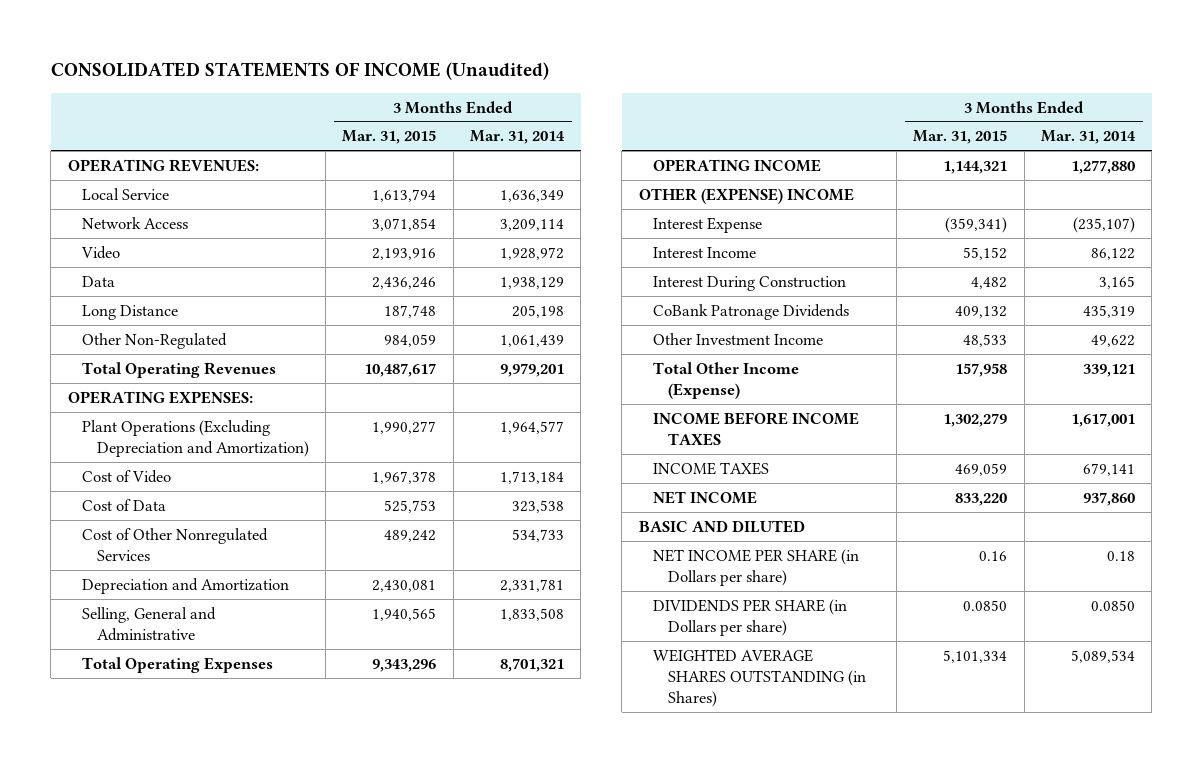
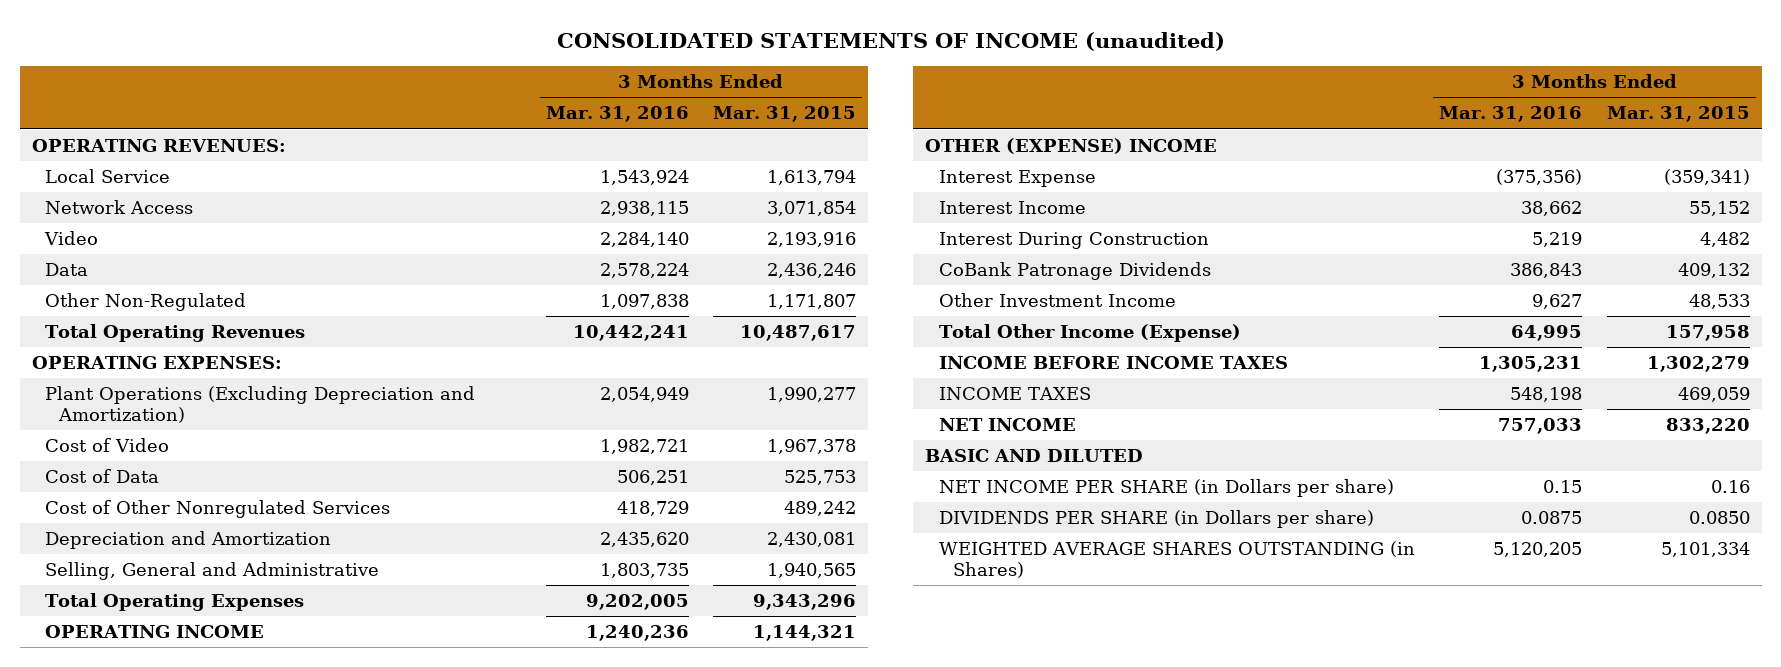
[50,62,549,81] CONSOLIDATED STATEMENTS OF INCOME (Unaudited) -> [556,31,1225,51] CONSOLIDATED STATEMENTS OF INCOME (unaudited)
[469,130,565,145] Mar. 31, 2014 -> none
none -> [545,106,689,123] Mar. 31, 2016
[82,304,179,320] Long Distance -> none
[384,333,437,347] 984,059 -> [766,294,856,310] 1,171,807

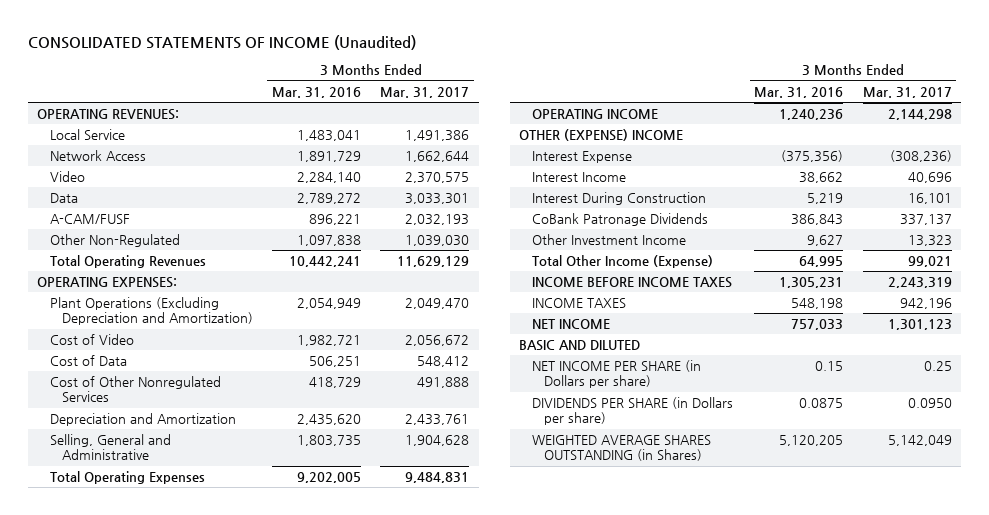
[556,31,1225,51] CONSOLIDATED STATEMENTS OF INCOME (unaudited) -> [27,34,416,50] CONSOLIDATED STATEMENTS OF INCOME (Unaudited)
[712,106,856,123] Mar. 31, 2015 -> none
none -> [380,86,470,98] Mar. 31, 2017
[599,170,689,186] 1,543,924 -> [297,130,362,142] 1,483,041
[599,201,689,217] 2,938,115 -> [297,151,362,163] 1,891,729
[599,263,689,279] 2,578,224 -> [297,193,362,205] 2,789,272
none -> [49,214,130,225] A-CAM/FUSF

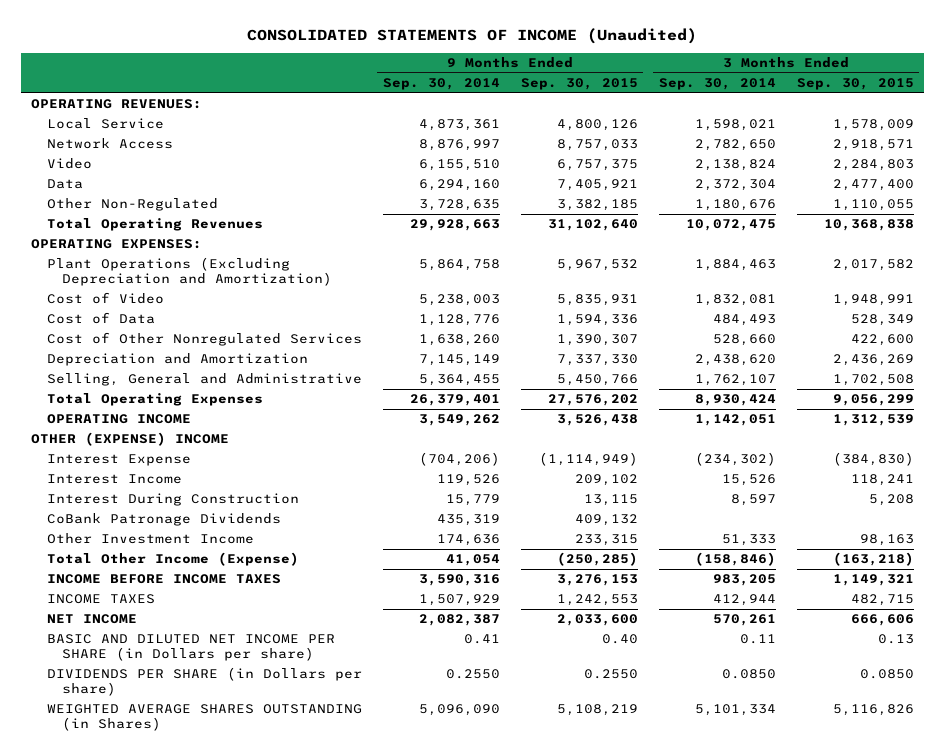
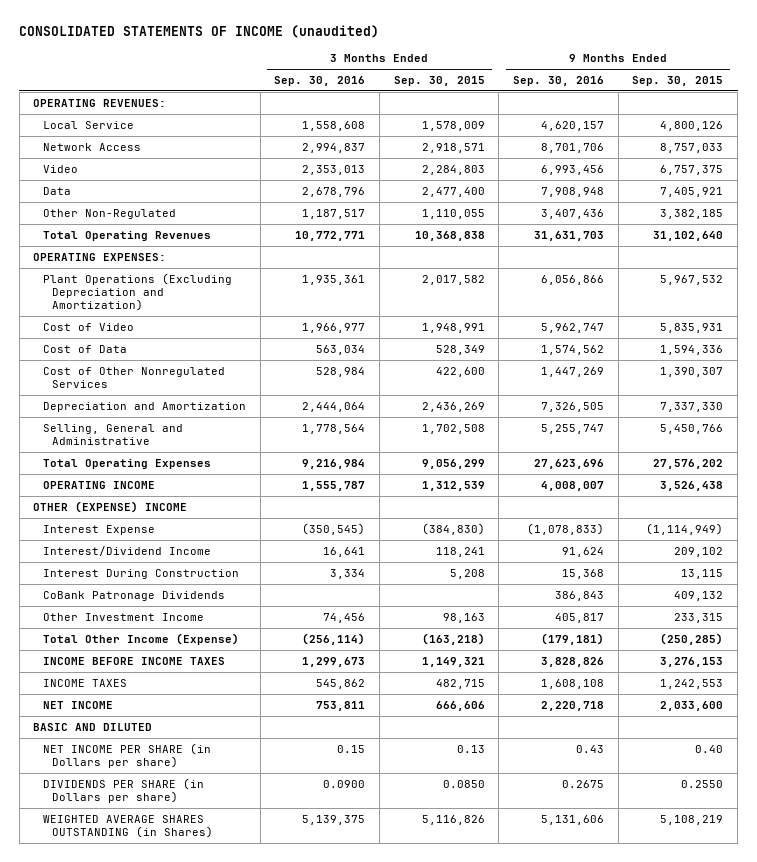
[247,28,698,45] CONSOLIDATED STATEMENTS OF INCOME (Unaudited) -> [19,25,380,39] CONSOLIDATED STATEMENTS OF INCOME (unaudited)
[382,78,500,91] Sep. 30, 2014 -> none
[658,78,776,91] Sep. 30, 2014 -> none
none -> [274,75,366,86] Sep. 30, 2016
none -> [513,75,605,86] Sep. 30, 2016
[46,474,182,485] Interest Income -> [42,545,211,556] Interest/Dividend Income
none -> [33,722,153,731] BASIC AND DILUTED
[46,634,335,662] BASIC AND DILUTED NET INCOME PER SHARE (in Dollars per share) -> [42,742,211,768] NET INCOME PER SHARE (in Dollars per share)

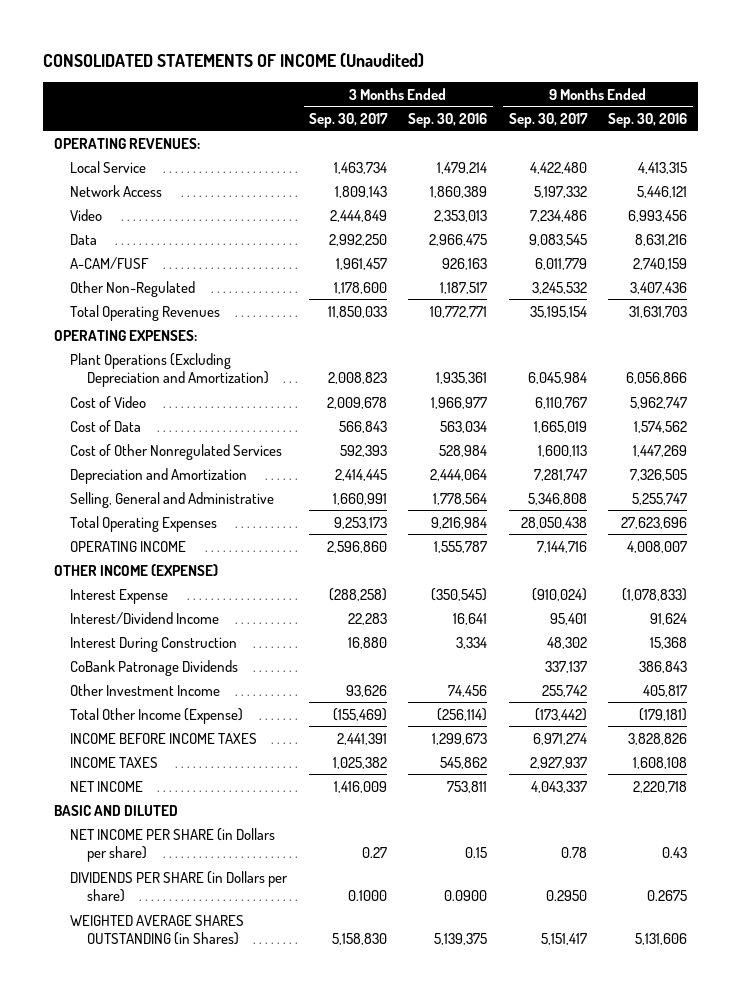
[19,25,380,39] CONSOLIDATED STATEMENTS OF INCOME (unaudited) -> [43,52,425,67] CONSOLIDATED STATEMENTS OF INCOME (Unaudited)
[393,75,485,86] Sep. 30, 2015 -> none
[632,75,724,86] Sep. 30, 2015 -> none
none -> [308,112,388,128] Sep. 30, 2017
none -> [508,112,588,128] Sep. 30, 2017
[302,120,366,131] 1,558,608 -> [437,161,488,174] 1,479,214
[541,120,605,131] 4,620,157 -> [638,161,688,174] 4,413,315
[302,142,366,153] 2,994,837 -> [430,185,488,198] 1,860,389
[541,142,605,153] 8,701,706 -> [637,185,688,198] 5,446,121
[302,186,366,197] 2,678,796 -> [429,233,488,246] 2,966,475
[541,186,605,197] 7,908,948 -> [635,233,688,246] 8,631,216
none -> [70,256,150,269] A-CAM/FUSF
[33,500,188,513] OTHER (EXPENSE) INCOME -> [53,563,218,576] OTHER INCOME (EXPENSE)

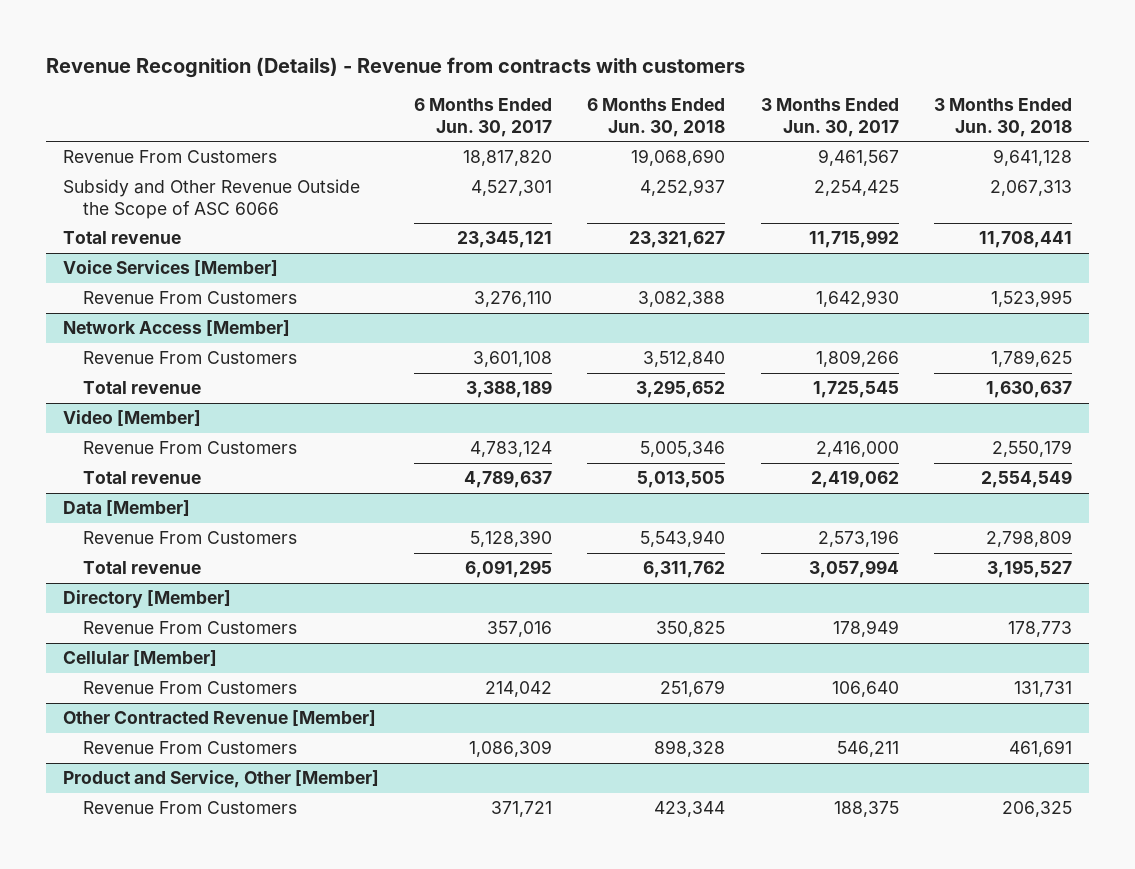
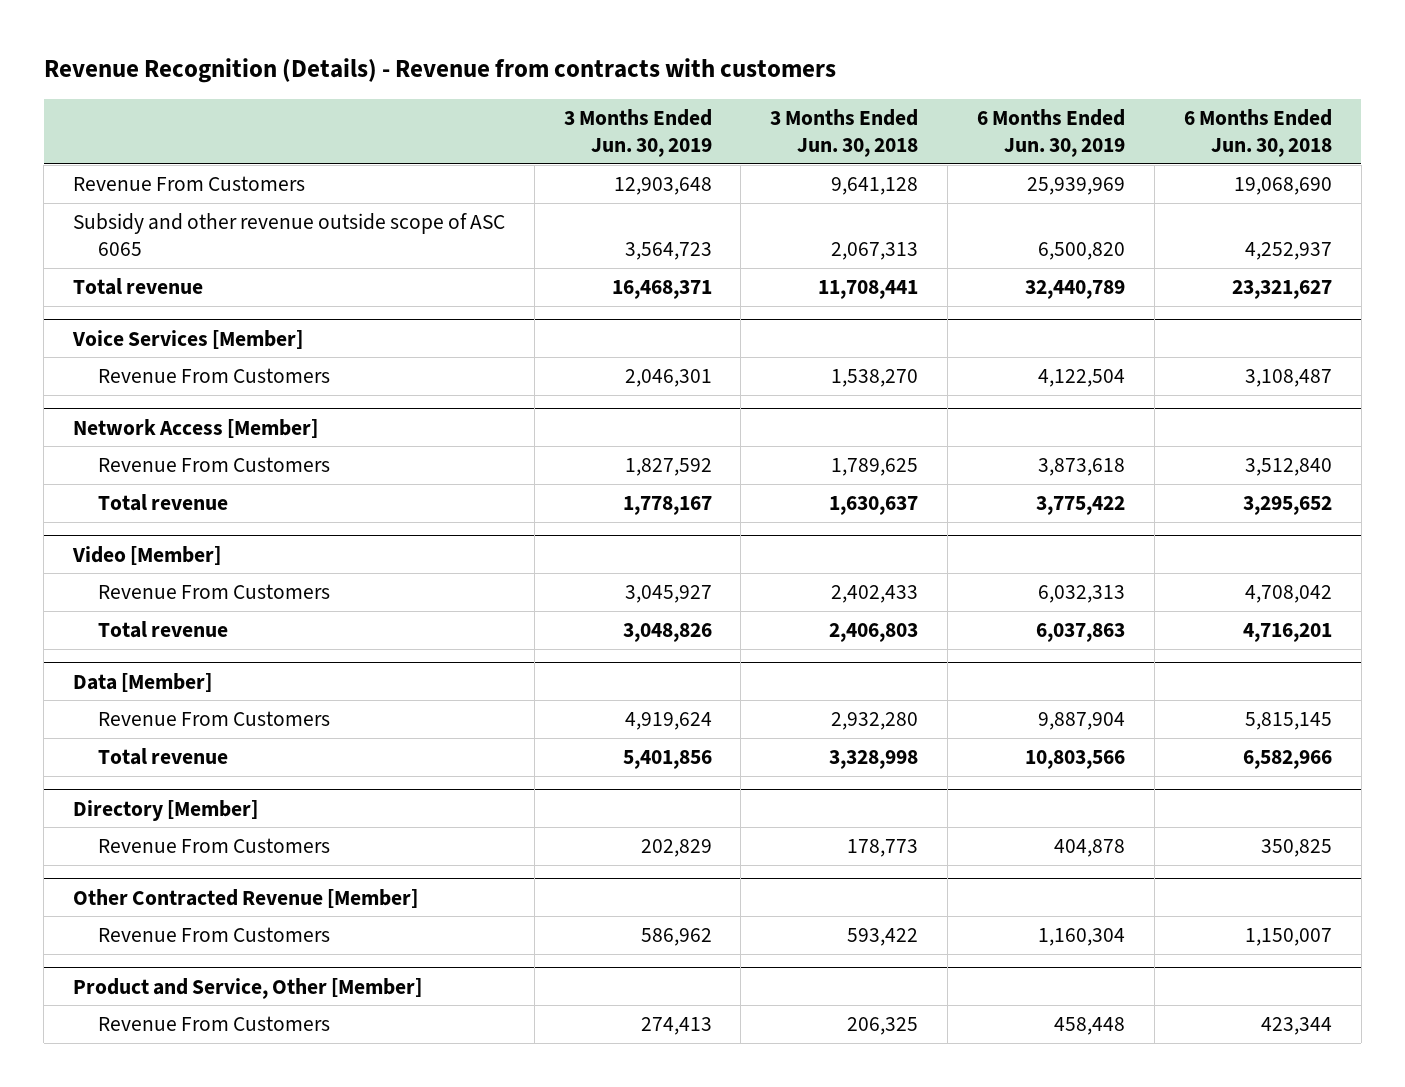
[414,98,553,137] 6 Months Ended Jun. 30, 2017 -> none
[760,98,899,137] 3 Months Ended Jun. 30, 2017 -> none
none -> [563,108,712,157] 3 Months Ended Jun. 30, 2019
none -> [977,108,1126,157] 6 Months Ended Jun. 30, 2019
[63,179,361,219] Subsidy and Other Revenue Outside the Scope of ASC 6066 -> [72,212,505,257] Subsidy and other revenue outside scope of ASC 6065
[638,291,726,308] 3,082,388 -> [1244,368,1332,387] 3,108,487
[990,290,1072,308] 1,523,995 -> [831,368,919,387] 1,538,270
[640,441,726,458] 5,005,346 -> [1244,584,1332,603] 4,708,042
[991,440,1072,458] 2,550,179 -> [831,584,919,603] 2,402,433
[637,471,726,489] 5,013,505 -> [1242,622,1332,642] 4,716,201
[980,470,1072,489] 2,554,549 -> [829,622,919,642] 2,406,803
[640,530,726,548] 5,543,940 -> [1244,711,1332,730] 5,815,145
[985,530,1072,548] 2,798,809 -> [831,711,919,730] 2,932,280
[643,561,726,579] 6,311,762 -> [1242,749,1332,769] 6,582,966
[986,560,1072,579] 3,195,527 -> [829,749,919,769] 3,328,998
[63,650,218,667] Cellular [Member] -> none
[82,681,297,695] Revenue From Customers -> none
[654,740,726,758] 898,328 -> [1244,927,1332,946] 1,150,007
[1008,740,1072,758] 461,691 -> [847,927,919,946] 593,422

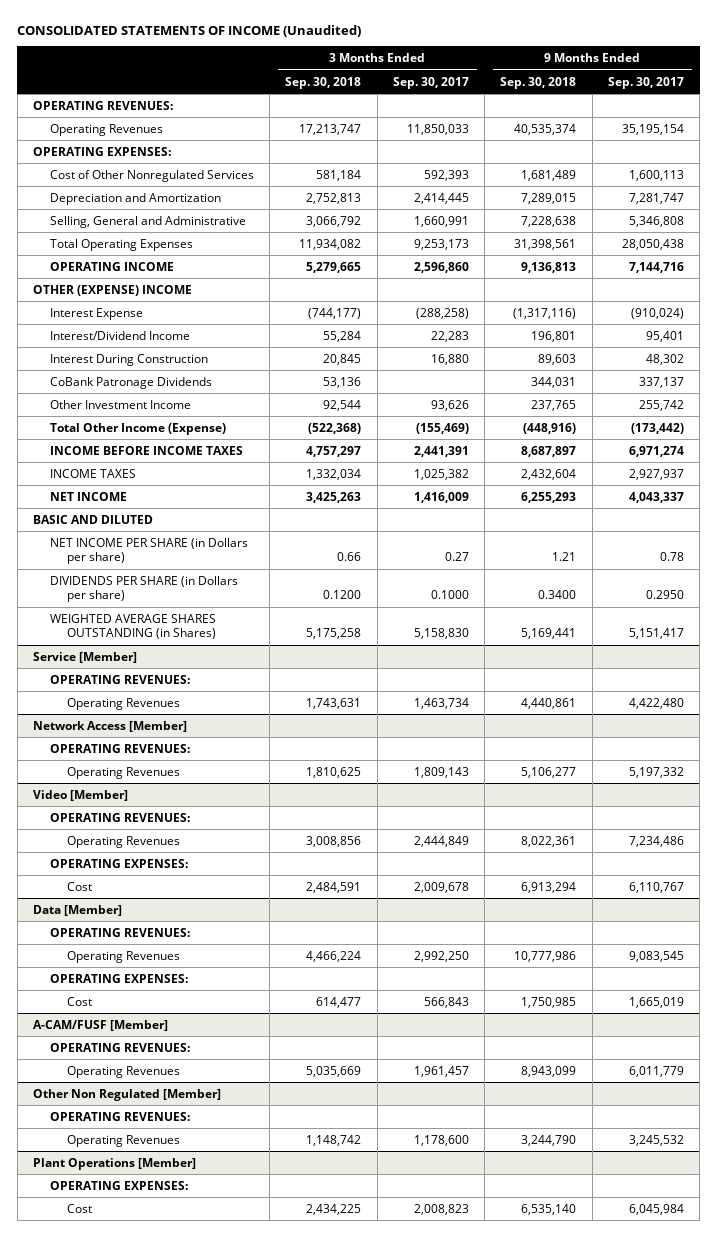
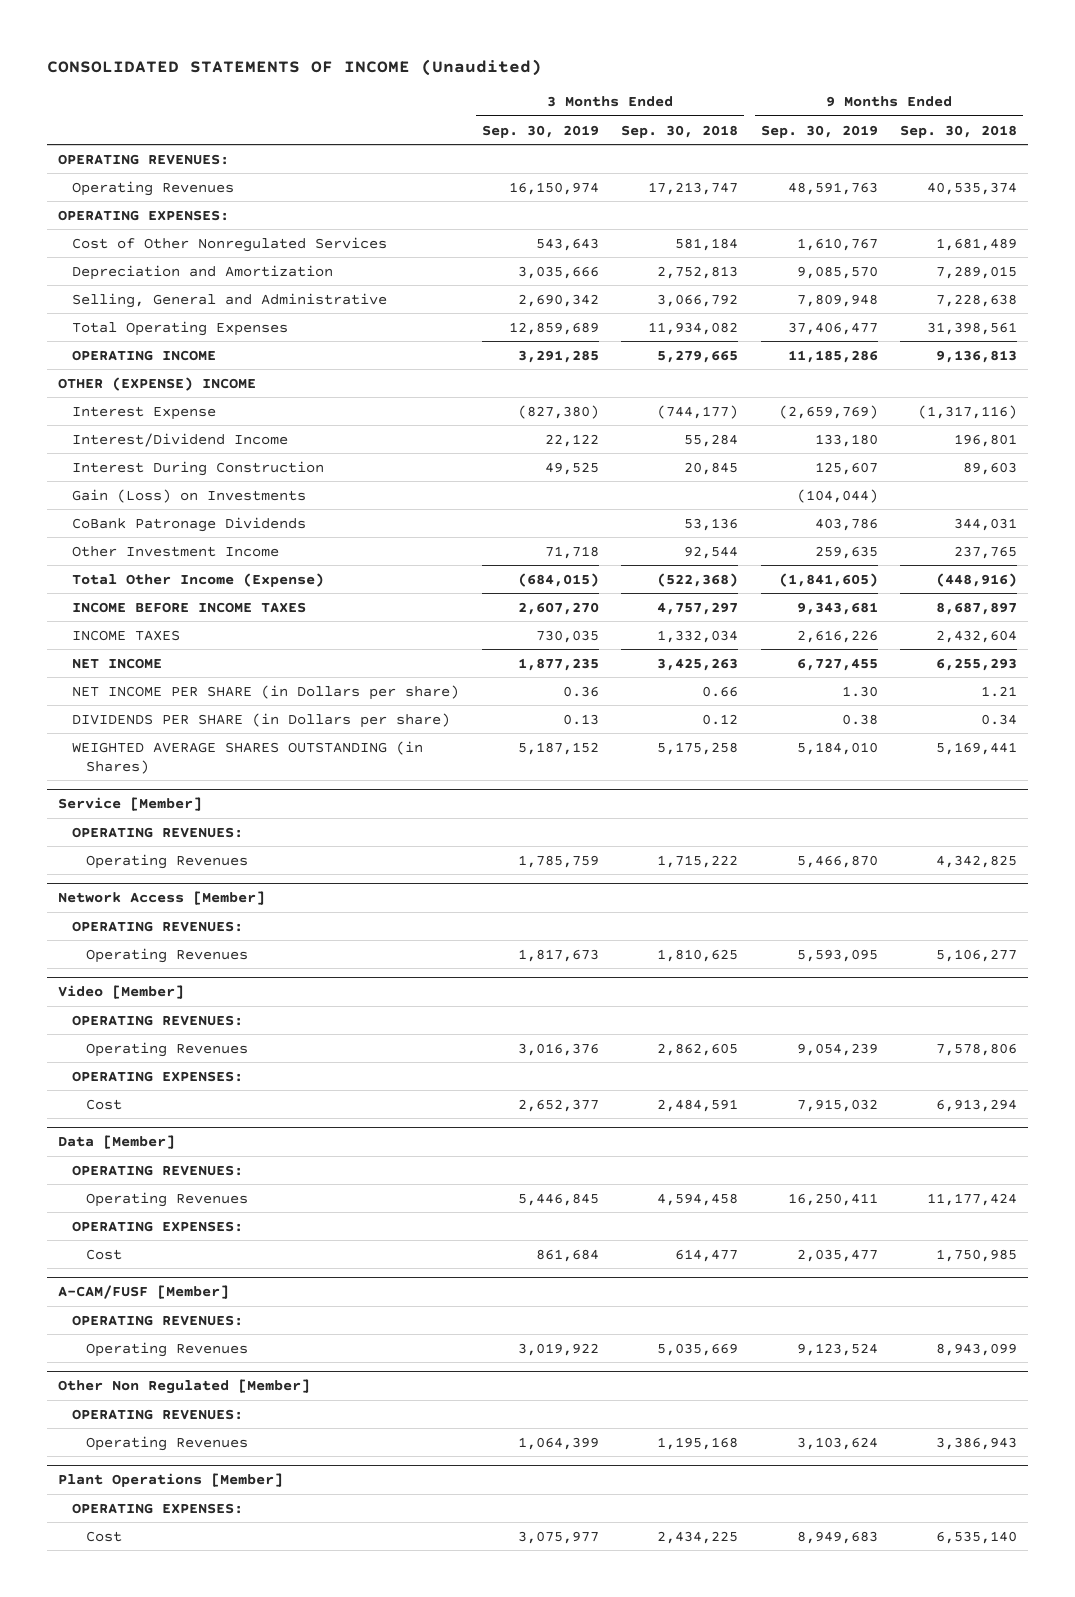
[392,76,469,89] Sep. 30, 2017 -> none
[607,76,684,89] Sep. 30, 2017 -> none
none -> [481,124,599,138] Sep. 30, 2019
none -> [760,124,878,138] Sep. 30, 2019
none -> [72,488,307,503] Gain (Loss) on Investments
[32,514,153,524] BASIC AND DILUTED -> none
[323,590,362,600] 0.1200 -> [702,713,739,725] 0.12
[538,590,577,600] 0.3400 -> [981,713,1018,725] 0.34
[306,697,362,709] 1,743,631 -> [657,854,739,868] 1,715,222
[521,697,577,709] 4,440,861 -> [936,854,1018,868] 4,342,825
[306,835,362,847] 3,008,856 -> [657,1042,739,1056] 2,862,605
[521,835,577,847] 8,022,361 -> [936,1042,1018,1056] 7,578,806
[306,950,362,962] 4,466,224 -> [657,1192,739,1206] 4,594,458
[514,950,577,962] 10,777,986 -> [927,1192,1018,1206] 11,177,424
[306,1134,362,1146] 1,148,742 -> [657,1436,739,1450] 1,195,168
[521,1134,577,1146] 3,244,790 -> [936,1436,1018,1450] 3,386,943

